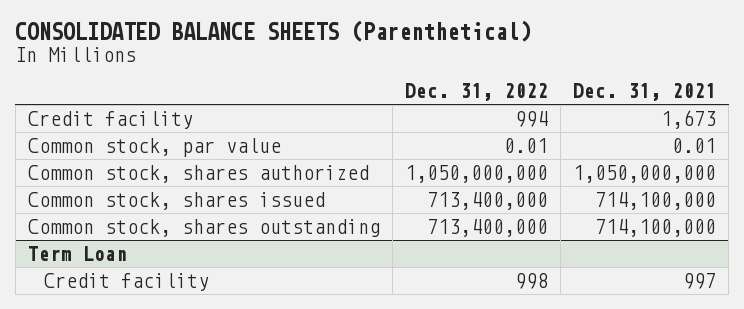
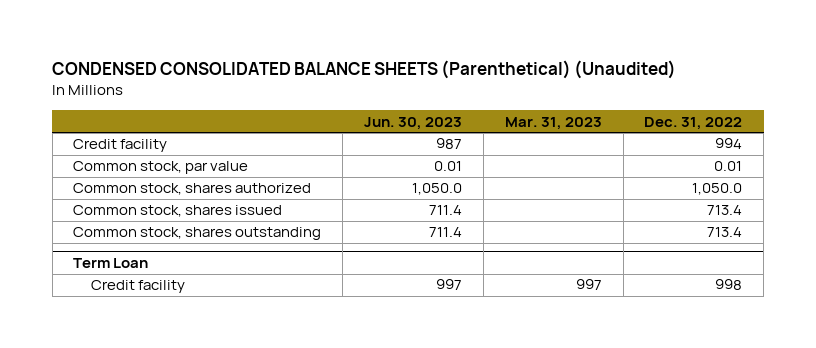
[15,20,532,43] CONSOLIDATED BALANCE SHEETS (Parenthetical) -> [52,60,677,80] CONDENSED CONSOLIDATED BALANCE SHEETS (Parenthetical) (Unaudited)
[573,83,717,102] Dec. 31, 2021 -> none
none -> [364,116,463,130] Jun. 30, 2023
none -> [504,116,602,130] Mar. 31, 2023
[405,164,549,183] 1,050,000,000 -> [692,183,743,196] 1,050.0
[427,191,549,210] 713,400,000 -> [707,205,743,216] 713.4
[427,218,549,237] 713,400,000 -> [707,227,743,238] 713.4

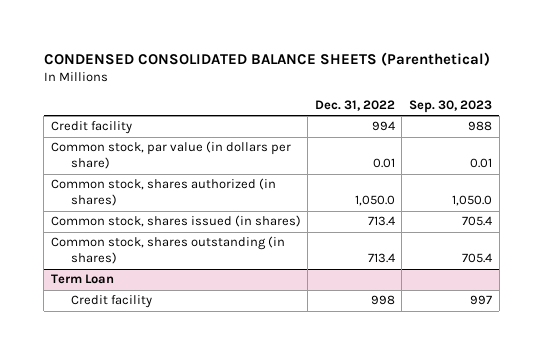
[52,60,677,80] CONDENSED CONSOLIDATED BALANCE SHEETS (Parenthetical) (Unaudited) -> [43,51,490,66] CONDENSED CONSOLIDATED BALANCE SHEETS (Parenthetical)
[364,116,463,130] Jun. 30, 2023 -> none
[504,116,602,130] Mar. 31, 2023 -> none
none -> [408,99,492,113] Sep. 30, 2023
[73,161,249,175] Common stock, par value -> [50,141,291,170] Common stock, par value (in dollars per share)
[73,183,312,196] Common stock, shares authorized -> [50,178,276,207] Common stock, shares authorized (in shares)
[73,205,283,218] Common stock, shares issued -> [50,215,301,228] Common stock, shares issued (in shares)
[73,227,322,241] Common stock, shares outstanding -> [50,236,285,265] Common stock, shares outstanding (in shares)

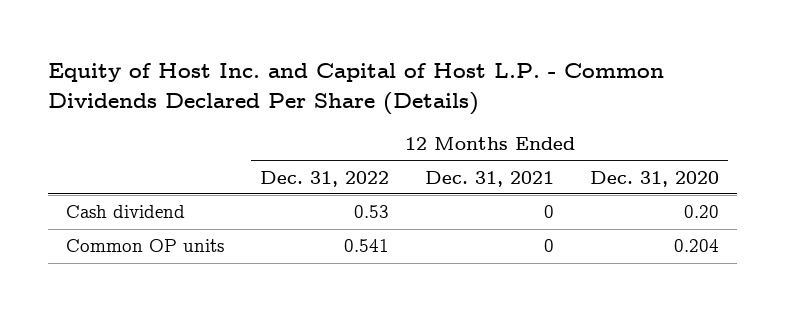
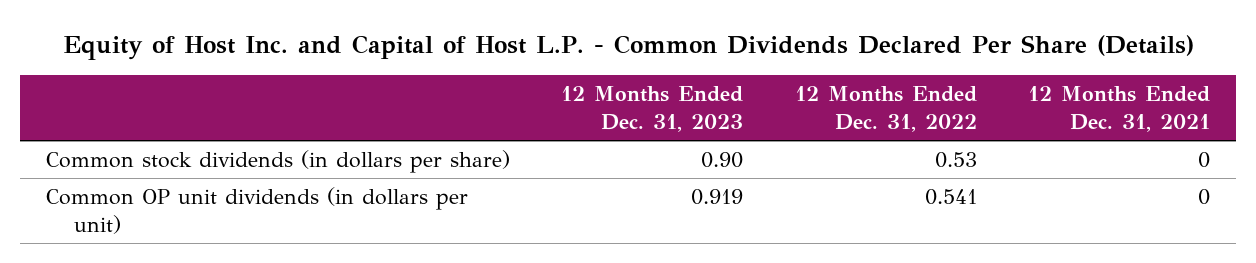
[590,170,720,187] Dec. 31, 2020 -> none
none -> [561,86,744,133] 12 Months Ended Dec. 31, 2023
[66,205,186,219] Cash dividend -> [45,150,510,174] Common stock dividends (in dollars per share)
[66,239,225,253] Common OP units -> [45,187,468,235] Common OP unit dividends (in dollars per unit)

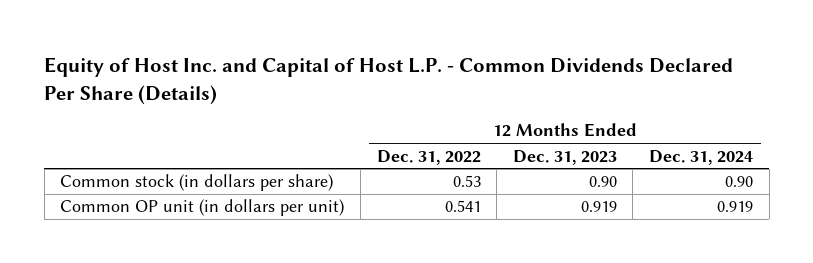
[1028,86,1211,133] 12 Months Ended Dec. 31, 2021 -> none
none -> [649,149,754,165] Dec. 31, 2024
[45,150,510,174] Common stock dividends (in dollars per share) -> [60,174,334,192] Common stock (in dollars per share)
[45,187,468,235] Common OP unit dividends (in dollars per unit) -> [60,199,345,217] Common OP unit (in dollars per unit)

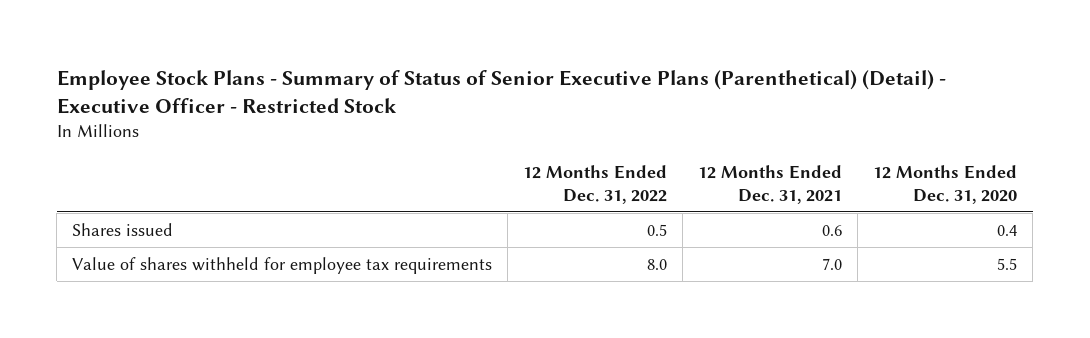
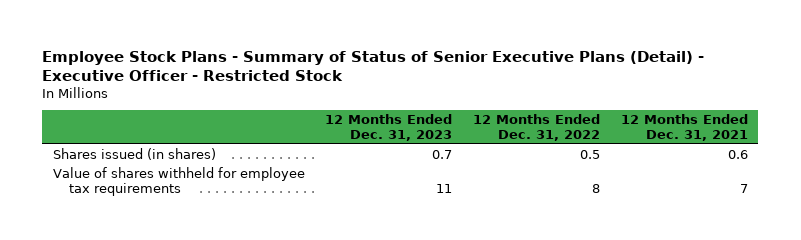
[56,69,946,114] Employee Stock Plans - Summary of Status of Senior Executive Plans (Parenthetical) (Detail) - Executive Officer - Restricted Stock -> [42,50,705,81] Employee Stock Plans - Summary of Status of Senior Executive Plans (Detail) - Executive Officer - Restricted Stock
[873,165,1018,204] 12 Months Ended Dec. 31, 2020 -> none
none -> [325,113,453,141] 12 Months Ended Dec. 31, 2023
[72,222,174,236] Shares issued -> [52,147,216,160] Shares issued (in shares)
[647,258,668,270] 8.0 -> [592,183,601,193] 8
[822,257,843,270] 7.0 -> [740,183,749,193] 7

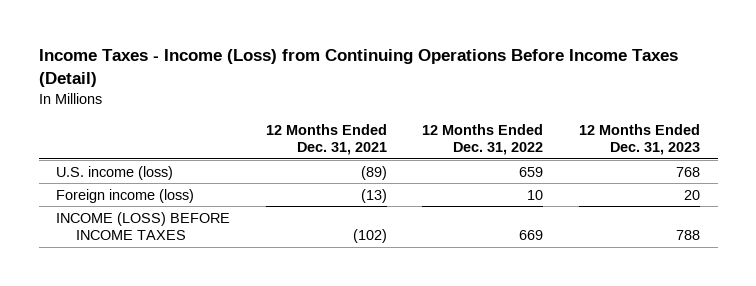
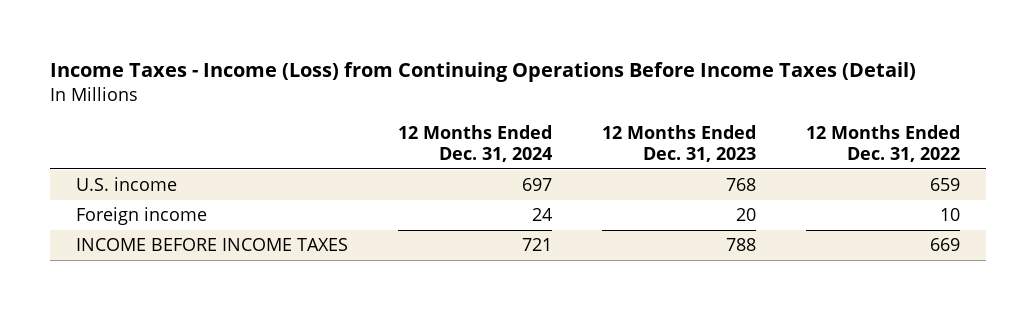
[265,123,387,156] 12 Months Ended Dec. 31, 2021 -> none
none -> [397,124,552,163] 12 Months Ended Dec. 31, 2024
[56,165,174,180] U.S. income (loss) -> [75,176,177,191] U.S. income
[56,188,195,203] Foreign income (loss) -> [75,206,207,225] Foreign income
[56,211,231,241] INCOME (LOSS) BEFORE INCOME TAXES -> [75,237,348,251] INCOME BEFORE INCOME TAXES

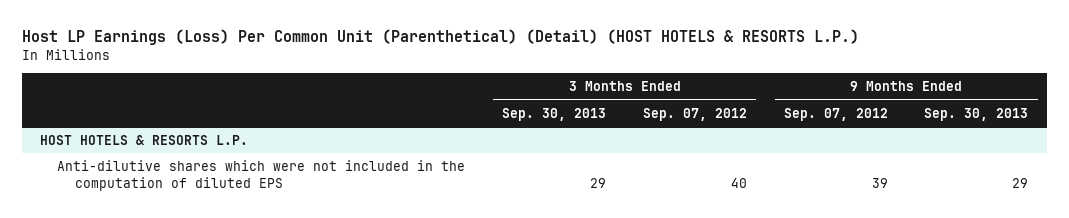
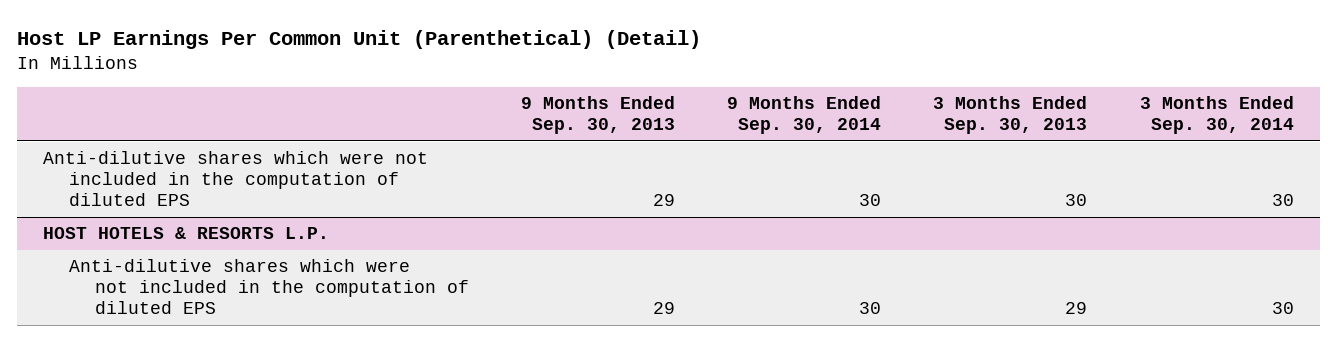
[21,29,859,46] Host LP Earnings (Loss) Per Common Unit (Parenthetical) (Detail) (HOST HOTELS & RESORTS L.P.) -> [16,29,701,49] Host LP Earnings Per Common Unit (Parenthetical) (Detail)
[642,107,747,121] Sep. 07, 2012 -> none
[783,107,888,121] Sep. 07, 2012 -> none
none -> [727,96,882,135] 9 Months Ended Sep. 30, 2014
none -> [1139,96,1294,135] 3 Months Ended Sep. 30, 2014
none -> [42,151,428,207] Anti-dilutive shares which were not included in the computation of diluted EPS

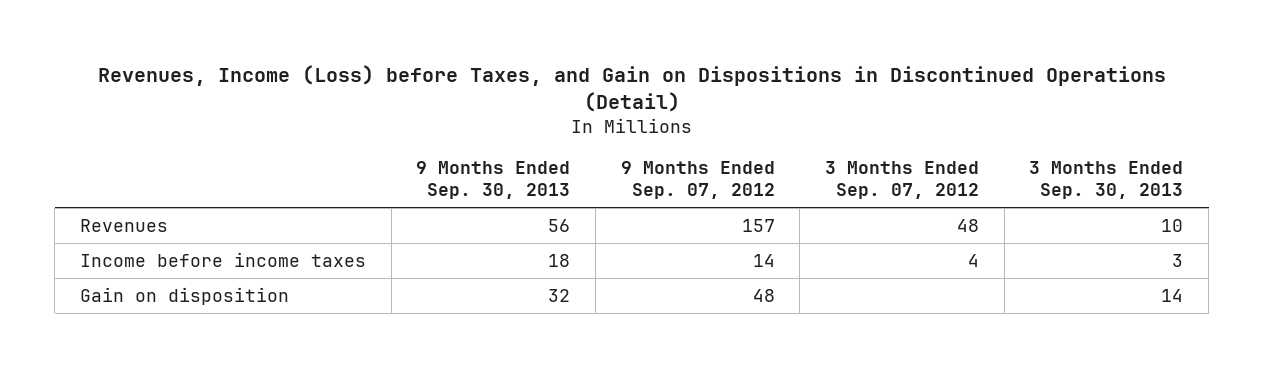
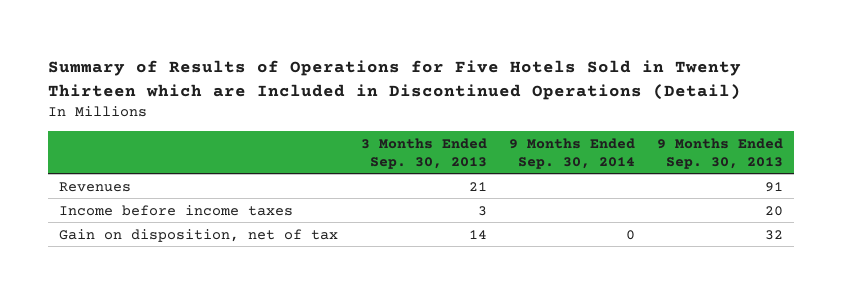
[97,64,1166,113] Revenues, Income (Loss) before Taxes, and Gain on Dispositions in Discontinued Operations (Detail) -> [48,59,742,100] Summary of Results of Operations for Five Hotels Sold in Twenty Thirteen which are Included in Discontinued Operations (Detail)
[620,161,775,200] 9 Months Ended Sep. 07, 2012 -> none
[825,161,980,200] 3 Months Ended Sep. 07, 2012 -> none
none -> [508,137,635,169] 9 Months Ended Sep. 30, 2014
[548,218,571,232] 56 -> [764,181,783,192] 91
[1161,218,1184,232] 10 -> [468,181,487,191] 21
[548,253,571,267] 18 -> [764,205,783,216] 20
[79,286,289,305] Gain on disposition -> [59,228,339,242] Gain on disposition, net of tax

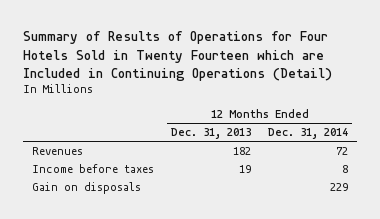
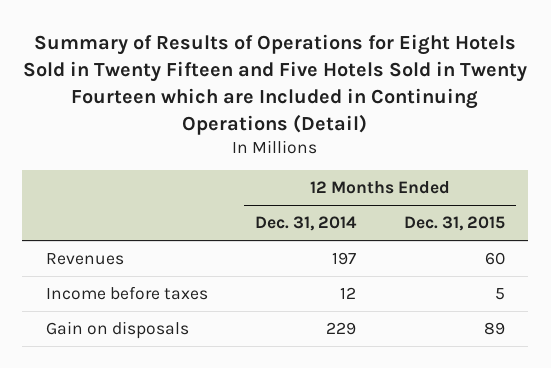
[23,31,333,81] Summary of Results of Operations for Four Hotels Sold in Twenty Fourteen which are Included in Continuing Operations (Detail) -> [23,34,528,135] Summary of Results of Operations for Eight Hotels Sold in Twenty Fifteen and Five Hotels Sold in Twenty Fourteen which are Included in Continuing Operations (Detail)
[170,128,251,140] Dec. 31, 2013 -> none
none -> [403,216,505,232] Dec. 31, 2015
[336,147,349,156] 72 -> [332,251,357,265] 197
[342,165,349,174] 8 -> [340,286,357,299] 12

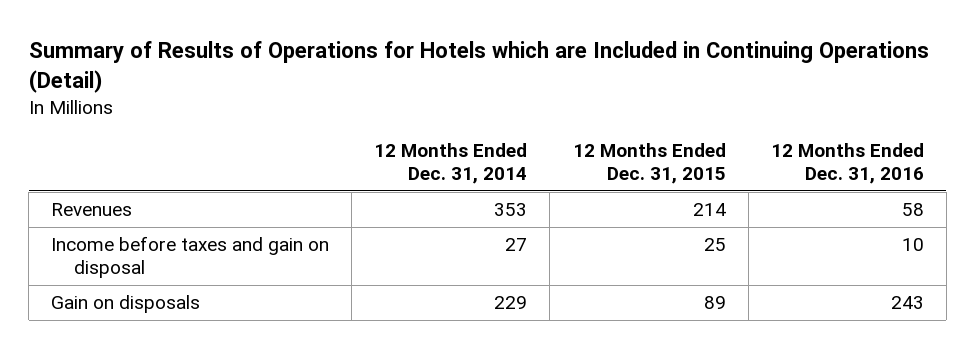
[23,34,528,135] Summary of Results of Operations for Eight Hotels Sold in Twenty Fifteen and Five Hotels Sold in Twenty Fourteen which are Included in Continuing Operations (Detail) -> [28,41,929,94] Summary of Results of Operations for Hotels which are Included in Continuing Operations (Detail)
none -> [770,143,924,185] 12 Months Ended Dec. 31, 2016
[46,285,209,300] Income before taxes -> none
[332,251,357,265] 197 -> [494,203,528,217] 353
[484,251,505,265] 60 -> [692,203,726,217] 214
none -> [51,236,330,279] Income before taxes and gain on disposal

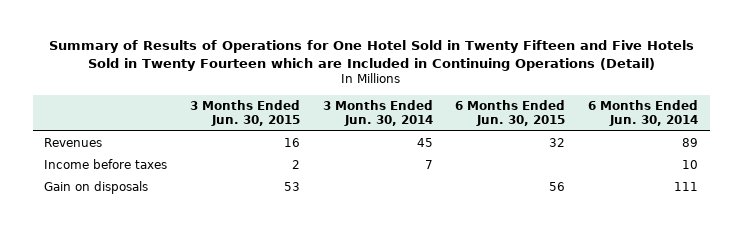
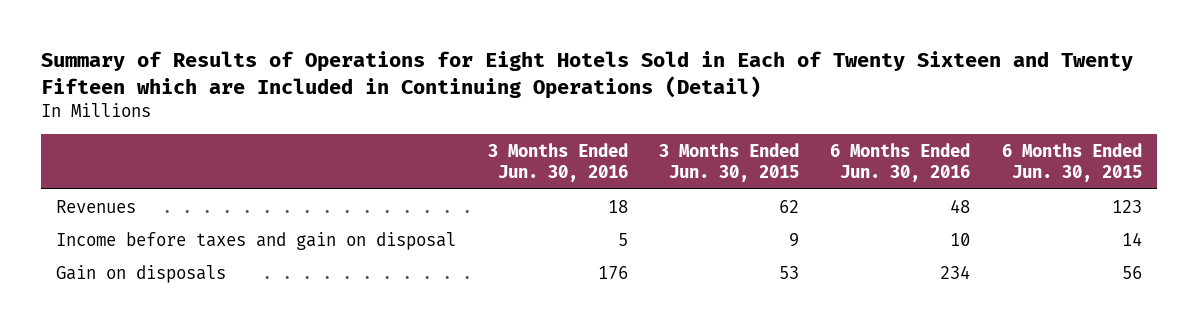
[49,40,695,71] Summary of Results of Operations for One Hotel Sold in Twenty Fifteen and Five Hotels Sold in Twenty Fourteen which are Included in Continuing Operations (Detail) -> [40,51,1133,100] Summary of Results of Operations for Eight Hotels Sold in Each of Twenty Sixteen and Twenty Fifteen which are Included in Continuing Operations (Detail)
[322,99,433,126] 3 Months Ended Jun. 30, 2014 -> none
[588,99,699,126] 6 Months Ended Jun. 30, 2014 -> none
none -> [487,143,628,182] 3 Months Ended Jun. 30, 2016
none -> [830,143,971,182] 6 Months Ended Jun. 30, 2016
[44,159,168,170] Income before taxes -> none
[283,138,300,148] 16 -> [779,199,800,213] 62
[549,138,566,148] 32 -> [1111,199,1142,213] 123
none -> [56,231,457,250] Income before taxes and gain on disposal

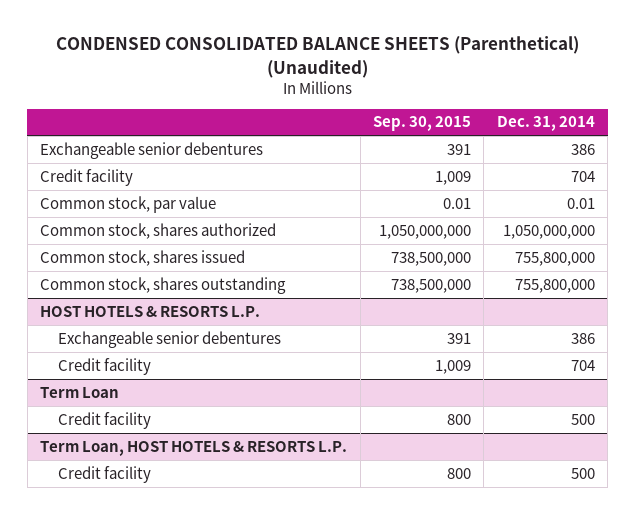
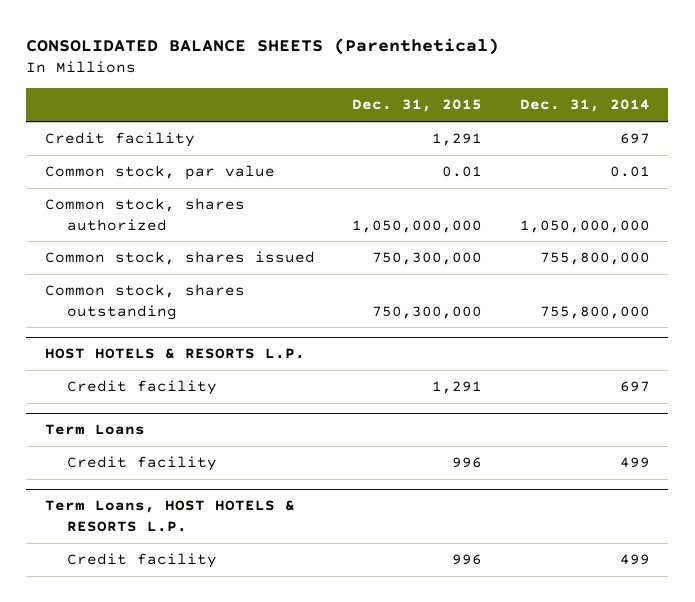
[55,36,579,78] CONDENSED CONSOLIDATED BALANCE SHEETS (Parenthetical) (Unaudited) -> [26,37,500,55] CONSOLIDATED BALANCE SHEETS (Parenthetical)
[373,116,472,132] Sep. 30, 2015 -> none
none -> [352,99,483,113] Dec. 31, 2015
[40,141,264,159] Exchangeable senior debentures -> none
[570,170,595,182] 704 -> [619,133,650,145] 697
[58,330,282,348] Exchangeable senior debentures -> none
[570,359,595,371] 704 -> [619,381,650,393] 697
[40,386,120,398] Term Loan -> [44,424,145,436] Term Loans
[570,413,595,425] 500 -> [619,457,650,469] 499
[40,440,348,456] Term Loan, HOST HOTELS & RESORTS L.P. -> [44,500,295,533] Term Loans, HOST HOTELS & RESORTS L.P.
[570,467,595,479] 500 -> [619,554,650,566] 499

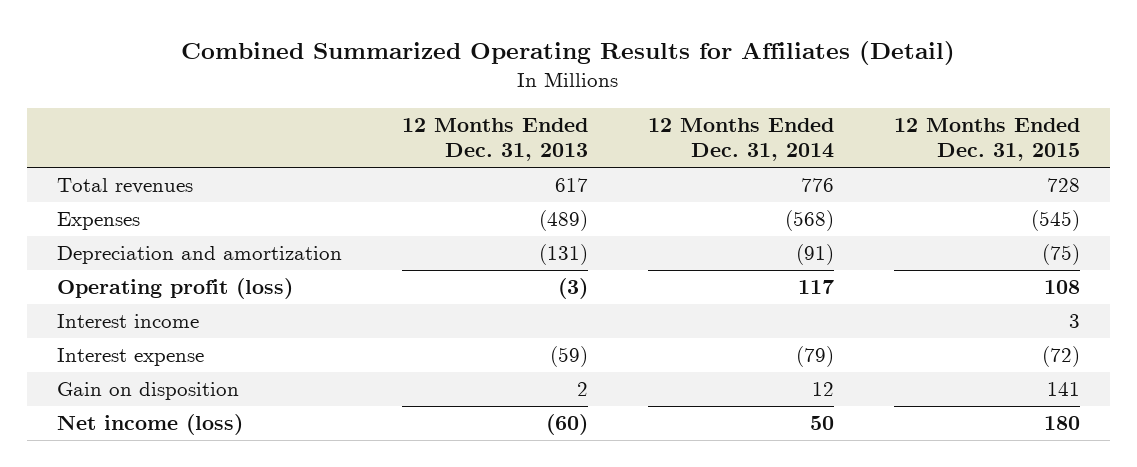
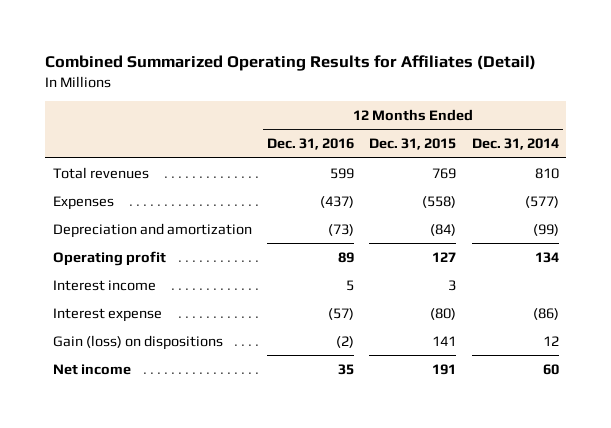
[401,118,588,162] 12 Months Ended Dec. 31, 2013 -> none
none -> [266,138,354,151] Dec. 31, 2016
[800,178,834,193] 776 -> [534,167,559,179] 810
[1046,178,1080,193] 728 -> [432,167,457,179] 769
[784,210,834,232] (568) -> [524,195,559,208] (577)
[1030,210,1080,232] (545) -> [422,195,457,208] (558)
[795,244,834,266] (91) -> [532,223,559,236] (99)
[1041,244,1080,266] (75) -> [430,223,457,236] (84)
[56,278,293,300] Operating profit (loss) -> [52,250,166,266] Operating profit
[797,280,834,295] 117 -> [534,251,559,263] 134
[1043,280,1080,295] 108 -> [432,251,457,262] 127
[795,346,834,368] (79) -> [532,307,559,320] (86)
[1041,346,1080,368] (72) -> [430,307,457,320] (80)
[56,382,239,401] Gain on disposition -> [52,334,223,350] Gain (loss) on dispositions
[56,414,243,436] Net income (loss) -> [52,363,131,375] Net income
[809,416,834,431] 50 -> [542,363,559,375] 60
[1043,416,1080,431] 180 -> [432,363,457,375] 191

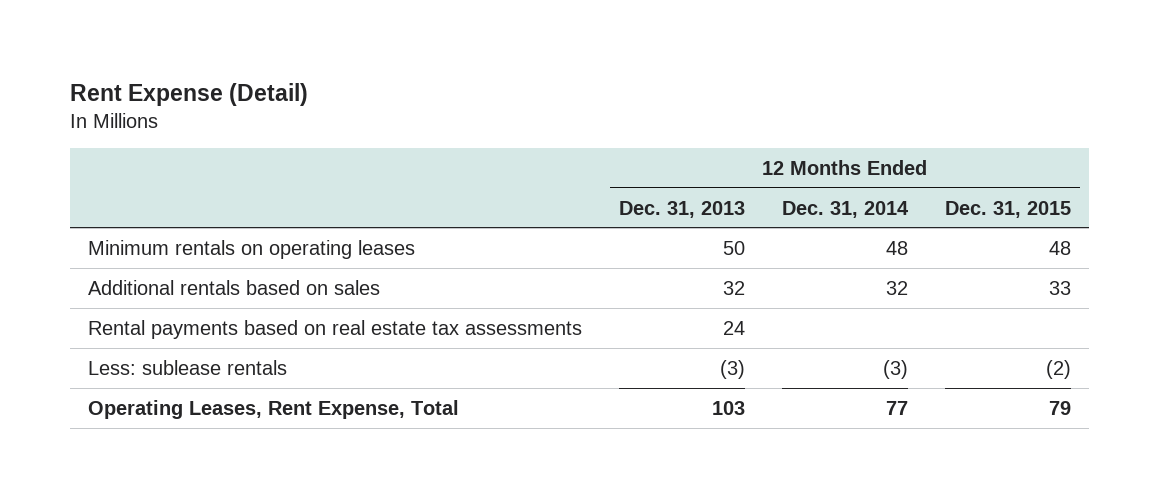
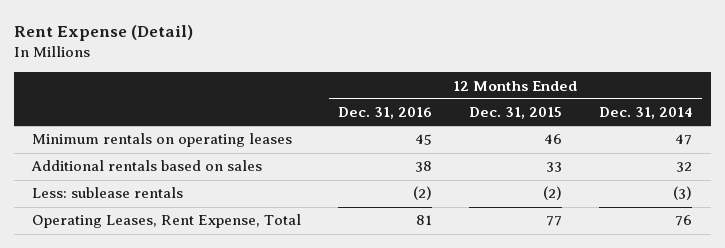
[619,200,746,218] Dec. 31, 2013 -> none
none -> [338,107,433,120] Dec. 31, 2016
[885,240,908,255] 48 -> [675,134,693,146] 47
[1048,240,1071,255] 48 -> [544,134,563,145] 46
[88,319,583,339] Rental payments based on real estate tax assessments -> none
[885,400,908,415] 77 -> [675,215,693,227] 76
[1048,400,1071,415] 79 -> [546,216,563,227] 77

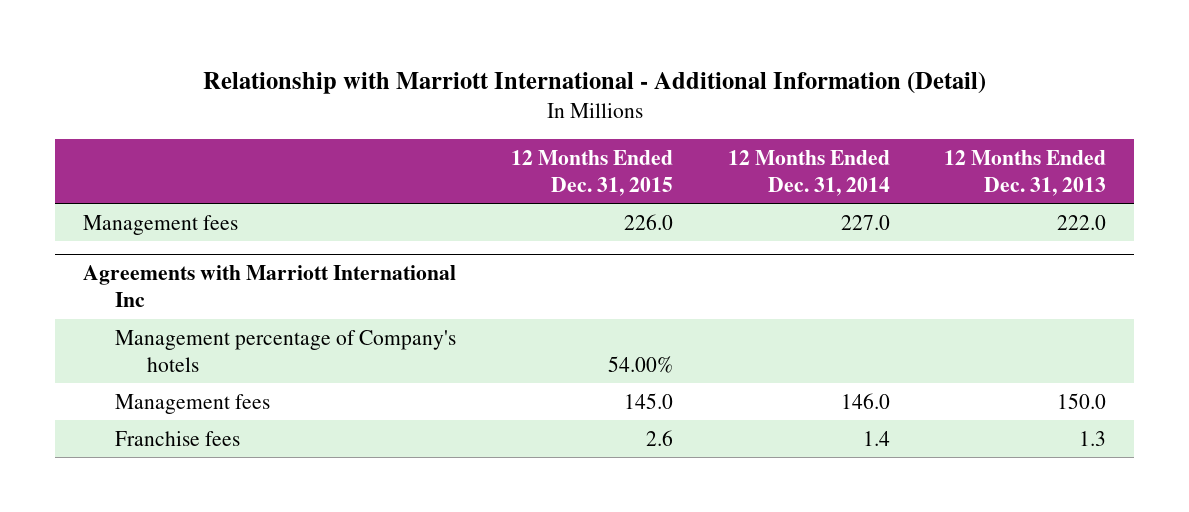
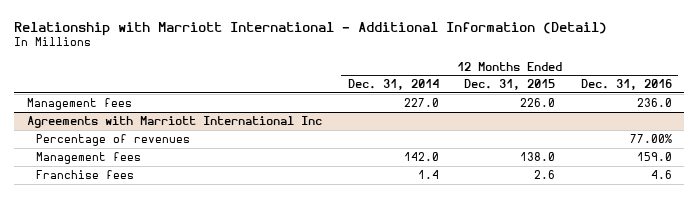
[944,149,1107,196] 12 Months Ended Dec. 31, 2013 -> none
none -> [580,79,672,91] Dec. 31, 2016
[114,329,456,372] Management percentage of Company's hotels -> none
none -> [36,134,191,147] Percentage of revenues
[623,392,673,409] 145.0 -> [520,152,556,162] 138.0
[840,392,890,409] 146.0 -> [403,152,439,162] 142.0

